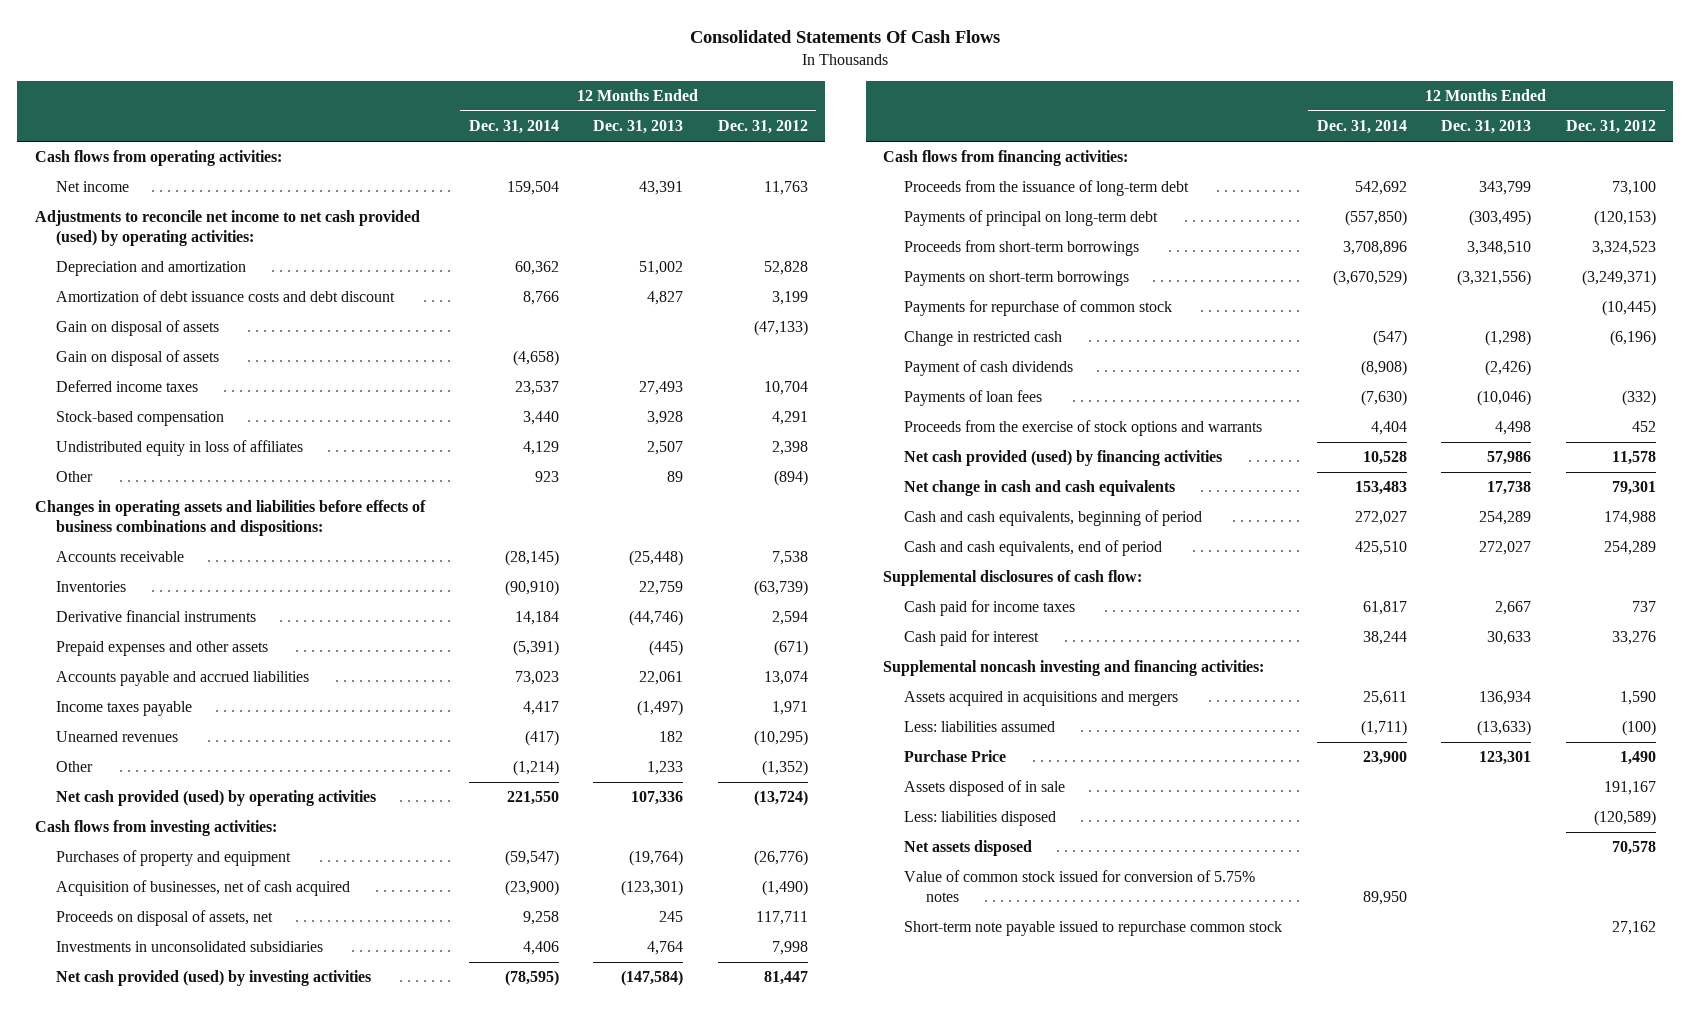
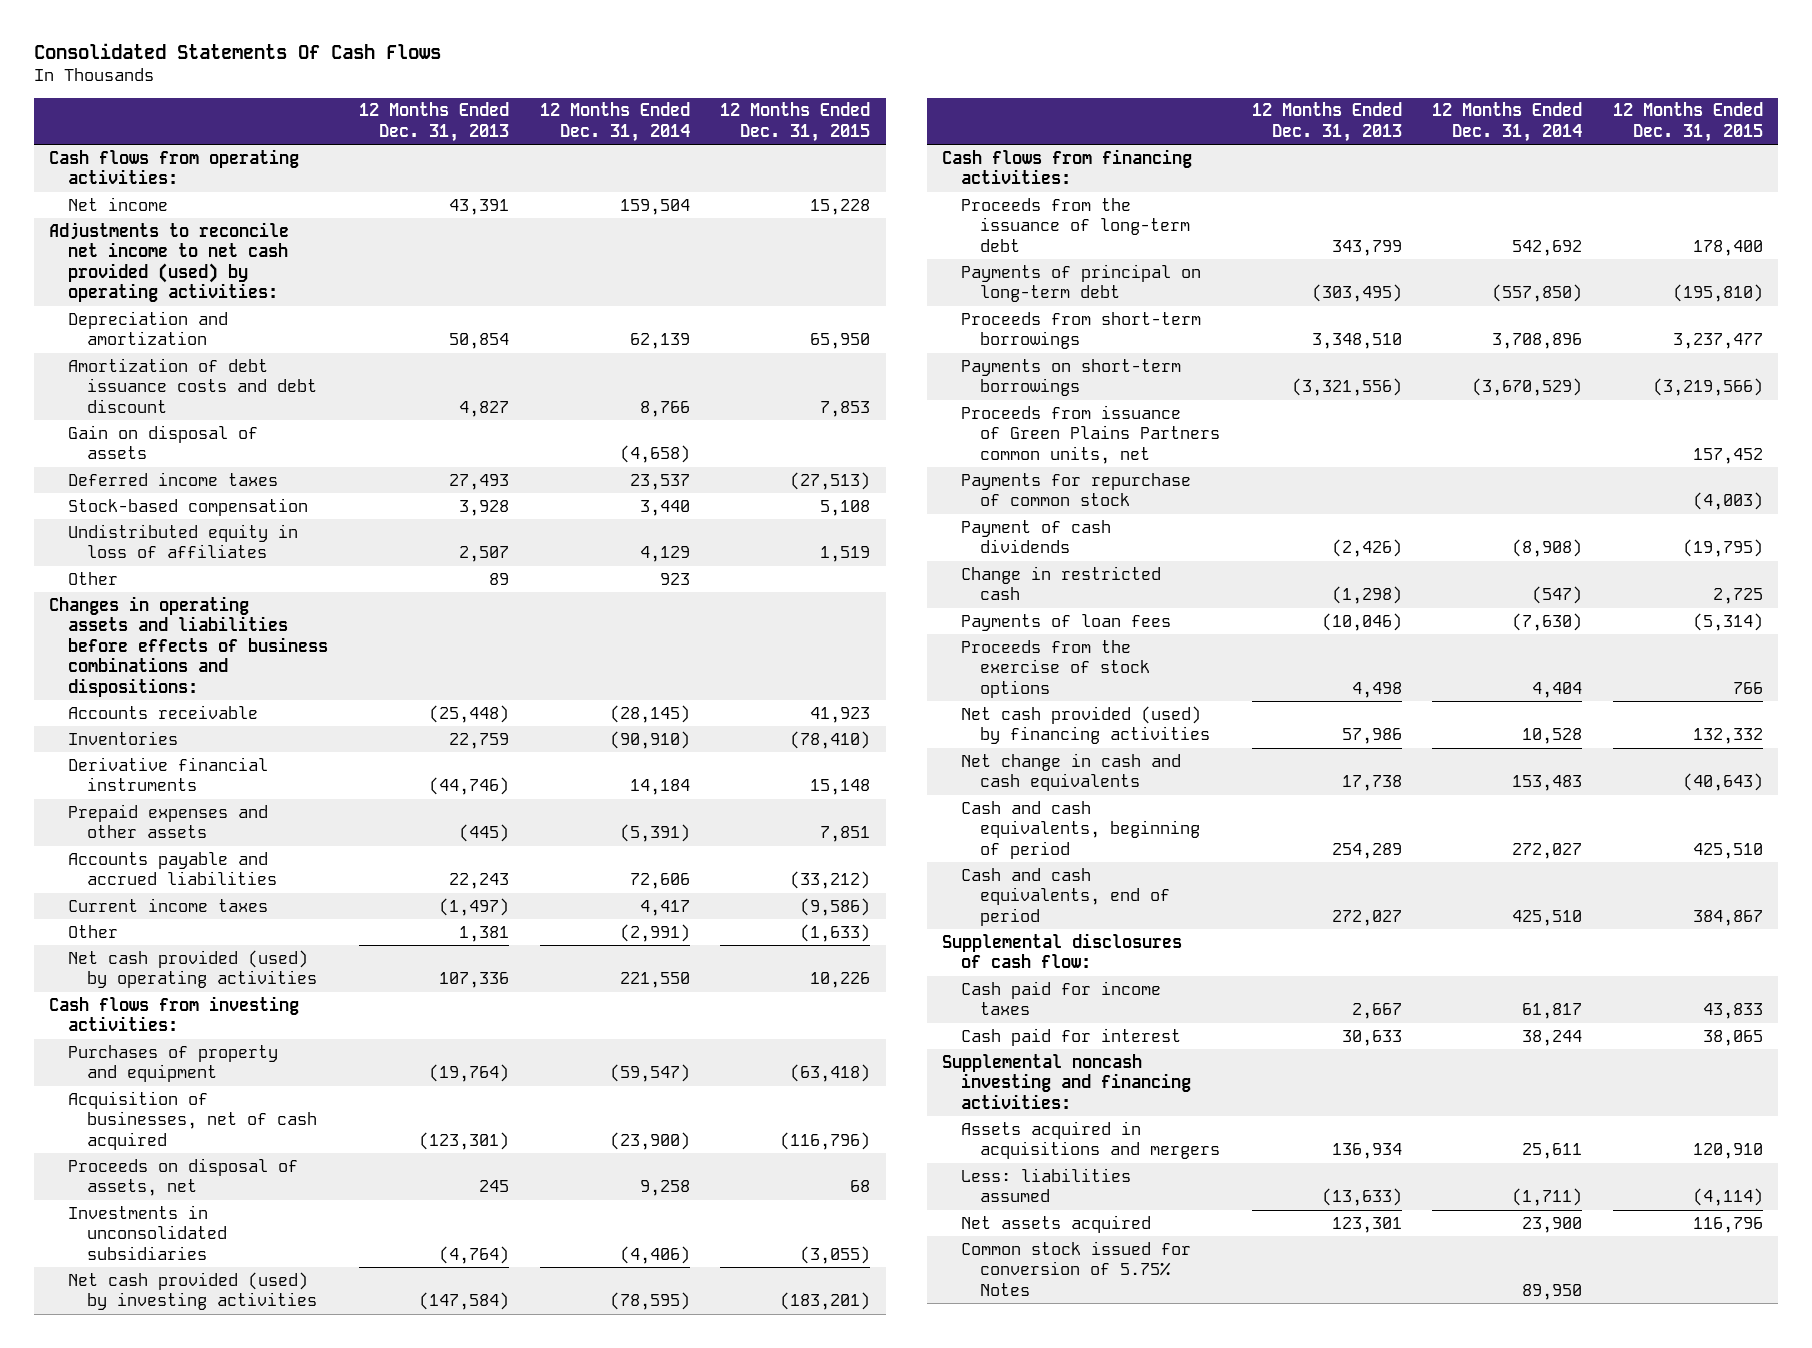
[717,120,808,135] Dec. 31, 2012 -> none
none -> [720,102,871,142] 12 Months Ended Dec. 31, 2015
[514,261,559,276] 60,362 -> [629,333,690,350] 62,139
[639,261,684,276] 51,002 -> [449,333,510,350] 50,854
[56,320,220,337] Gain on disposal of assets -> none
[56,731,179,743] Unearned revenues -> none
[514,671,559,686] 73,023 -> [629,873,690,890] 72,606
[639,671,684,686] 22,061 -> [449,873,510,890] 22,243
[56,701,193,717] Income taxes payable -> [68,897,269,912] Current income taxes
[512,760,559,777] (1,214) -> [619,923,690,942] (2,991)
[647,761,684,776] 1,233 -> [459,925,510,942] 1,381
[522,941,559,956] 4,406 -> [619,1245,690,1264] (4,406)
[647,941,684,956] 4,764 -> [439,1245,510,1264] (4,764)
none -> [960,404,1220,464] Proceeds from issuance of Green Plains Partners common units, net
[904,331,1063,347] Change in restricted cash -> [960,565,1161,601] Change in restricted cash
[904,420,1263,437] Proceeds from the exercise of stock options and warrants -> [960,639,1150,698] Proceeds from the exercise of stock options
[904,780,1066,797] Assets disposed of in sale -> none
[904,811,1057,827] Less: liabilities disposed -> none
[904,840,1033,857] Net assets disposed -> none
[904,921,1283,937] Short-term note payable issued to repurchase common stock -> none
[904,750,1007,763] Purchase Price -> [960,1214,1151,1233] Net assets acquired
[904,870,1256,903] Value of common stock issued for conversion of 5.75% notes -> [960,1240,1191,1296] Common stock issued for conversion of 5.75% Notes

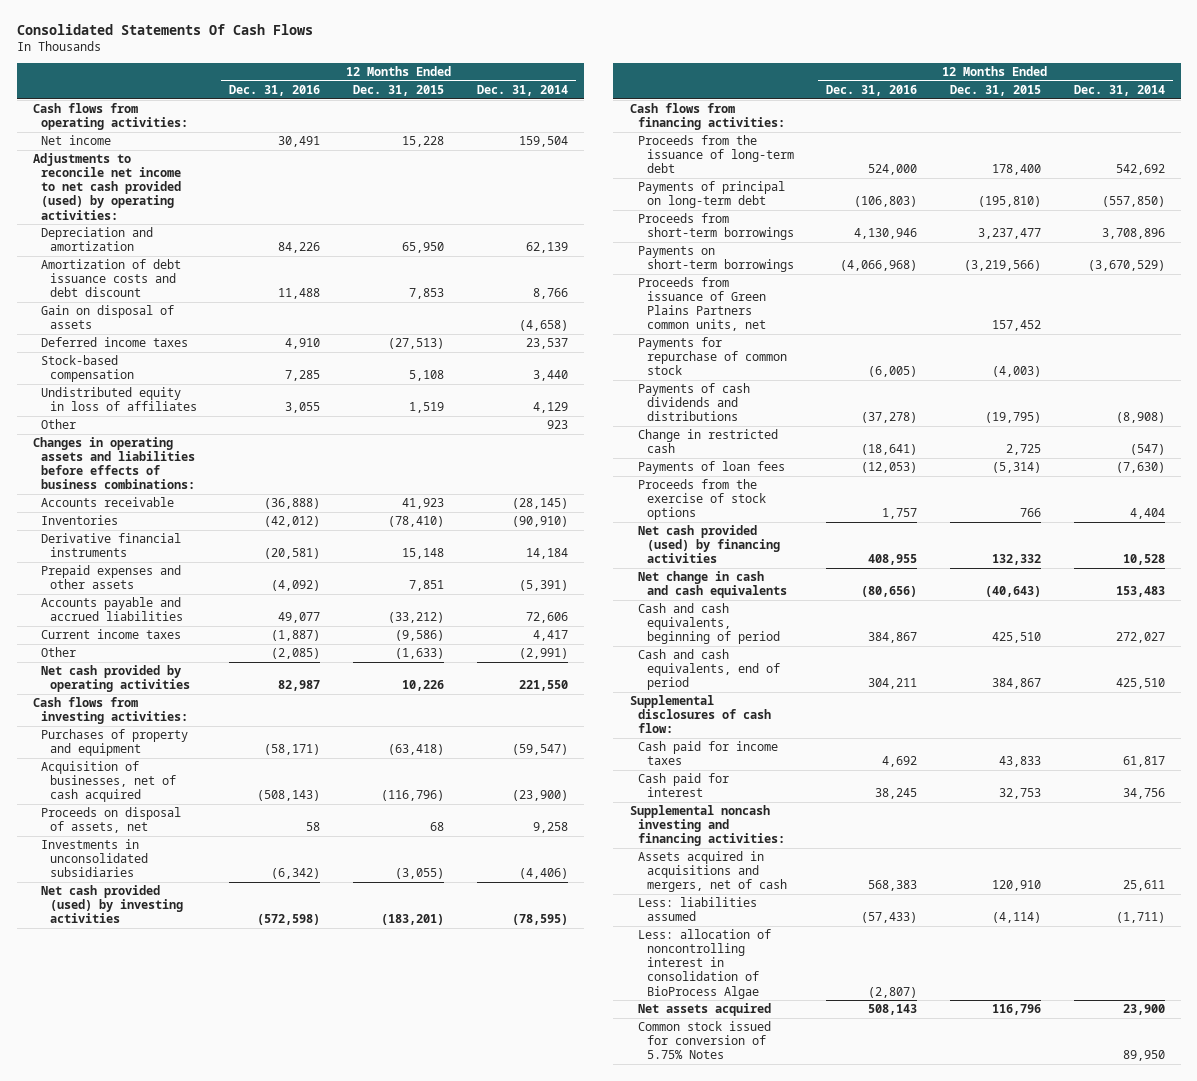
[359,102,510,142] 12 Months Ended Dec. 31, 2013 -> none
none -> [229,84,321,96] Dec. 31, 2016
[49,595,329,697] Changes in operating assets and liabilities before effects of business combinations and dispositions: -> [32,437,196,490] Changes in operating assets and liabilities before effects of business combinations:
[68,949,318,989] Net cash provided (used) by operating activities -> [41,665,190,693] Net cash provided by operating activities
[960,519,1111,554] Payment of cash dividends -> [638,383,751,422] Payments of cash dividends and distributions
[1522,1029,1583,1046] 38,244 -> [1122,788,1165,800] 34,756
[1702,1029,1763,1046] 38,065 -> [998,788,1041,800] 32,753
[960,1120,1220,1160] Assets acquired in acquisitions and mergers -> [638,851,787,893] Assets acquired in acquisitions and mergers, net of cash
none -> [638,929,772,999] Less: allocation of noncontrolling interest in consolidation of BioProcess Algae

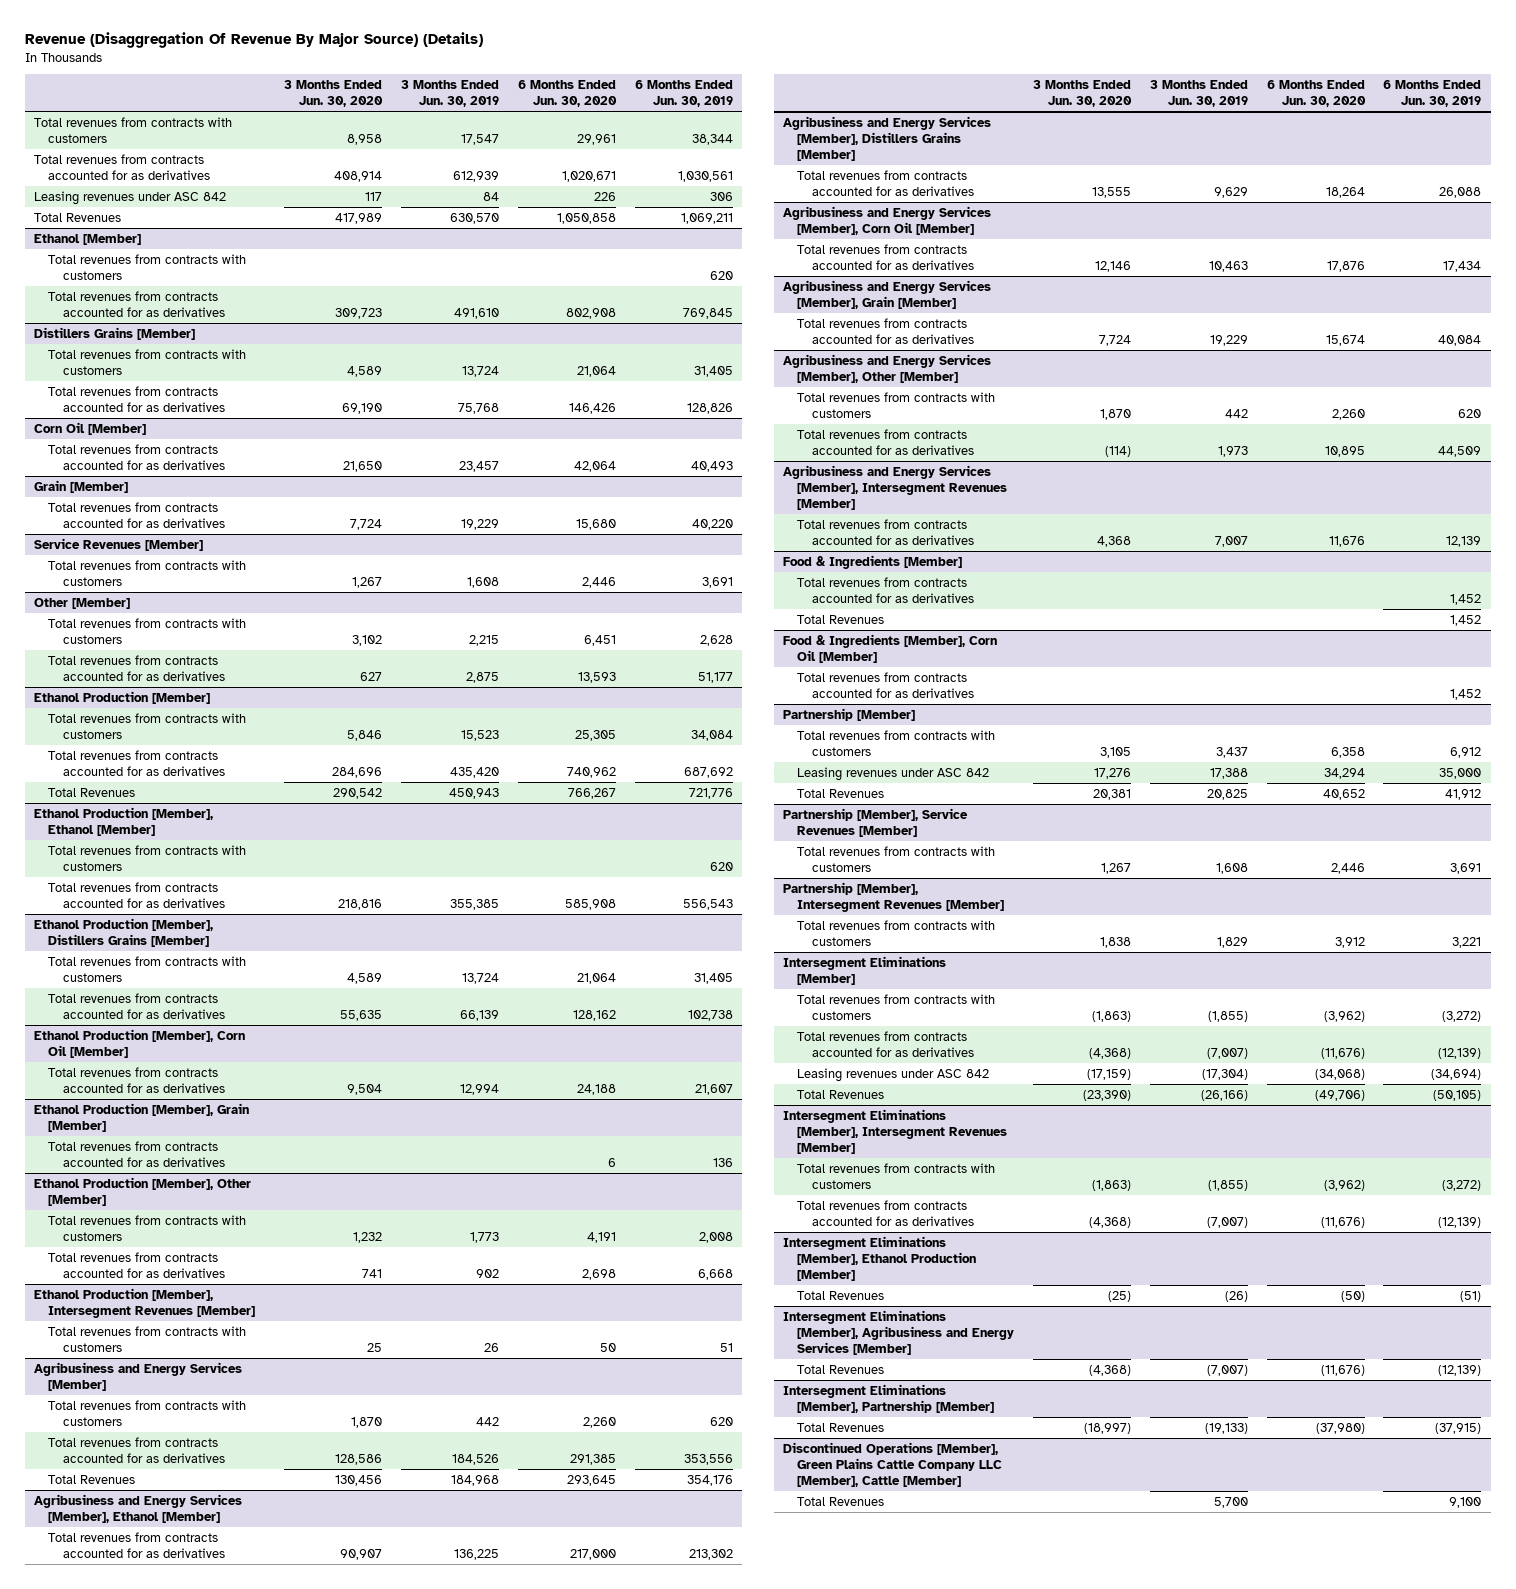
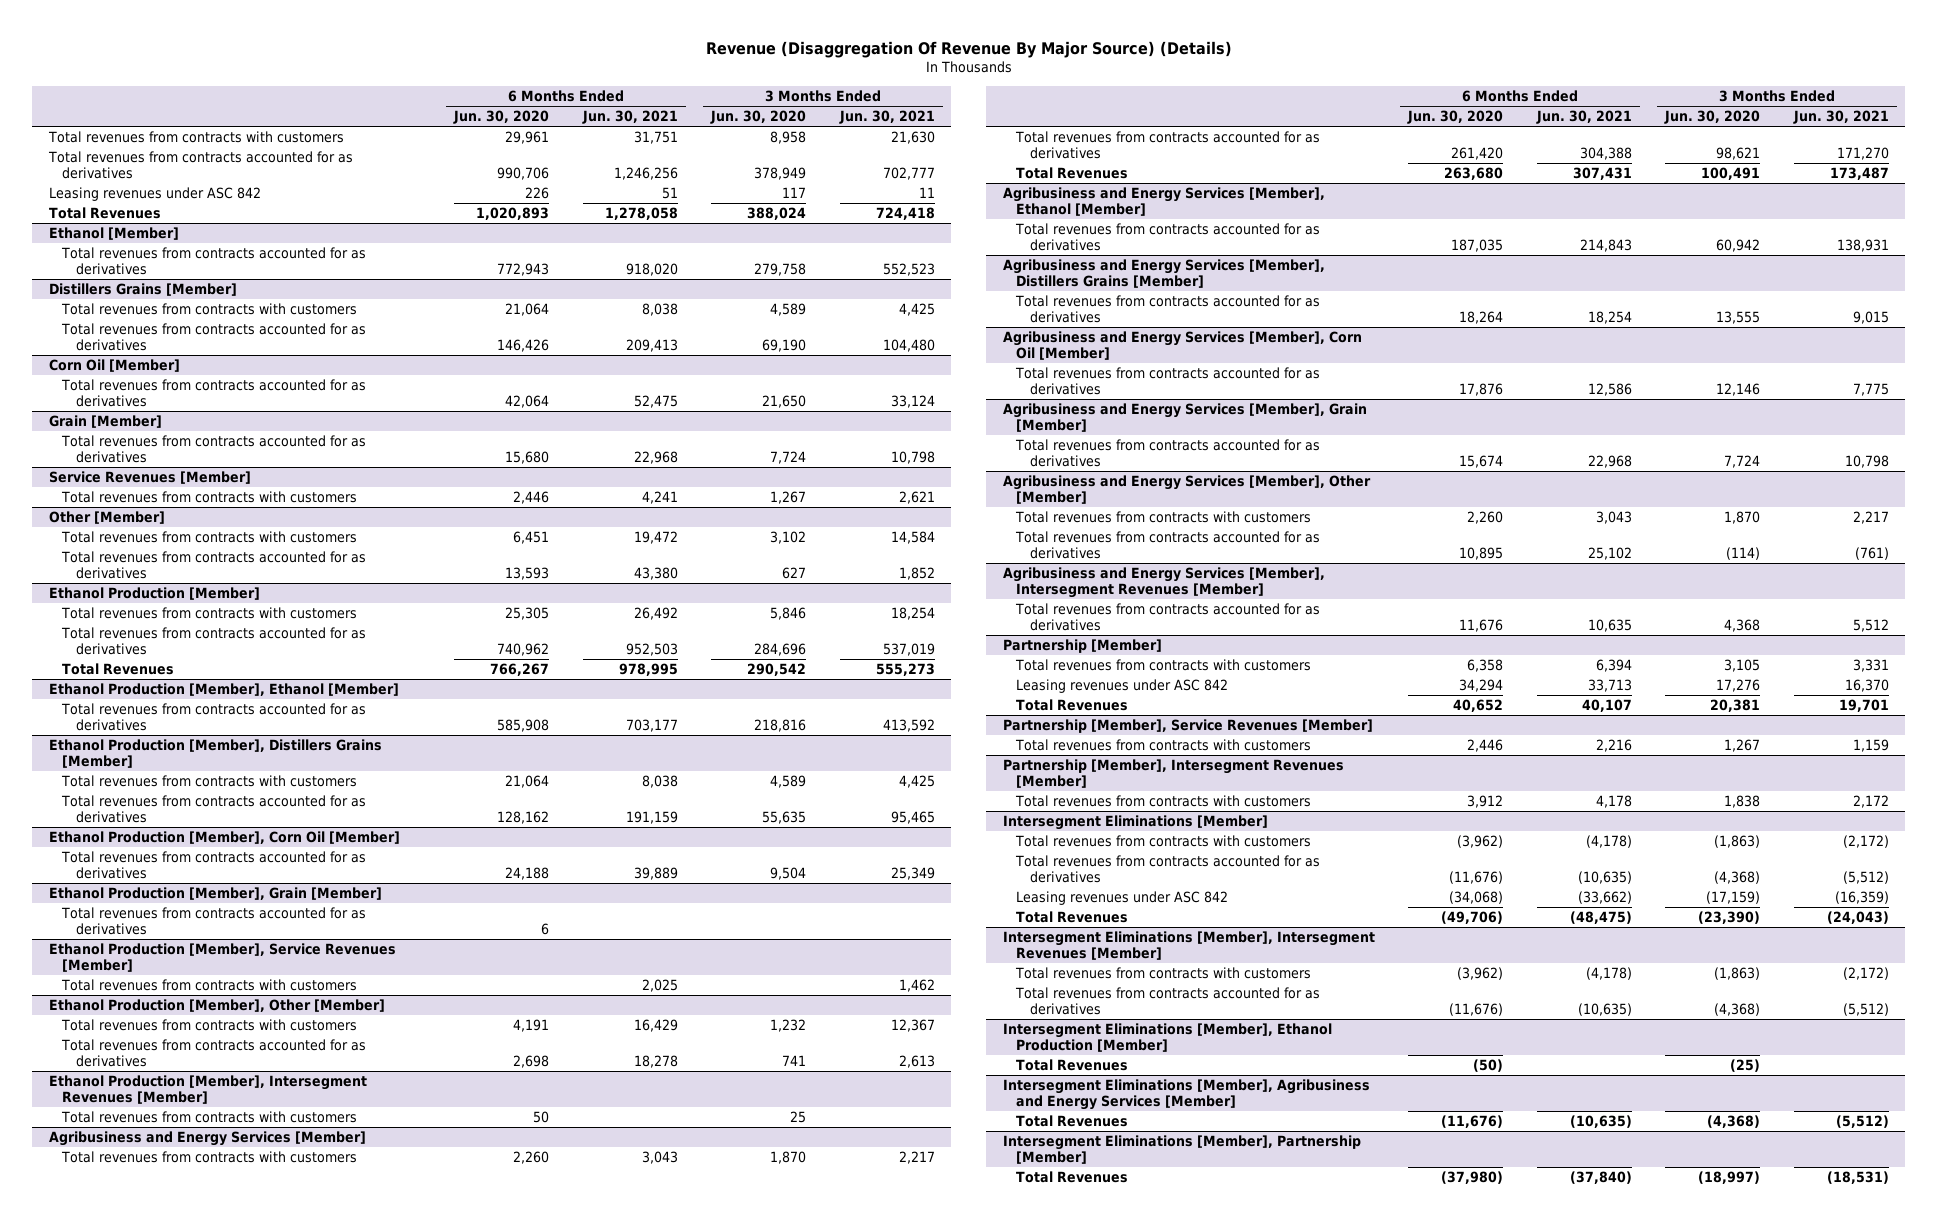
[401,79,500,107] 3 Months Ended Jun. 30, 2019 -> none
[634,79,733,107] 6 Months Ended Jun. 30, 2019 -> none
none -> [581,110,678,125] Jun. 30, 2021
none -> [838,110,935,125] Jun. 30, 2021
[334,170,383,182] 408,914 -> [754,167,807,181] 378,949
[561,170,616,182] 1,020,671 -> [497,167,550,181] 990,706
[335,212,383,224] 417,989 -> [747,207,807,221] 388,024
[556,212,616,224] 1,050,858 -> [476,207,550,221] 1,020,893
[48,253,247,280] Total revenues from contracts with customers -> none
[335,307,383,319] 309,723 -> [754,263,807,277] 279,758
[565,307,616,319] 802,908 -> [497,263,550,277] 772,943
[48,844,247,871] Total revenues from contracts with customers -> none
none -> [48,943,396,973] Ethanol Production [Member], Service Revenues [Member]
none -> [61,979,358,992] Total revenues from contracts with customers
[335,1453,383,1465] 128,586 -> [1716,147,1761,161] 98,621
[569,1453,616,1465] 291,385 -> [1451,147,1504,161] 261,420
[335,1474,383,1486] 130,456 -> [1701,167,1761,181] 100,491
[566,1474,616,1486] 293,645 -> [1444,167,1504,181] 263,680
[340,1548,383,1560] 90,907 -> [1716,239,1761,253] 60,942
[569,1548,616,1560] 217,000 -> [1451,239,1504,253] 187,035
[782,554,962,569] Food & Ingredients [Member] -> none
[797,576,974,603] Total revenues from contracts accounted for as derivatives -> none
[797,614,885,624] Total Revenues -> none
[782,633,997,663] Food & Ingredients [Member], Corn Oil [Member] -> none
[797,671,974,698] Total revenues from contracts accounted for as derivatives -> none
[782,1441,1003,1487] Discontinued Operations [Member], Green Plains Cattle Company LLC [Member], Cattle [Member] -> none
[797,1496,885,1506] Total Revenues -> none

